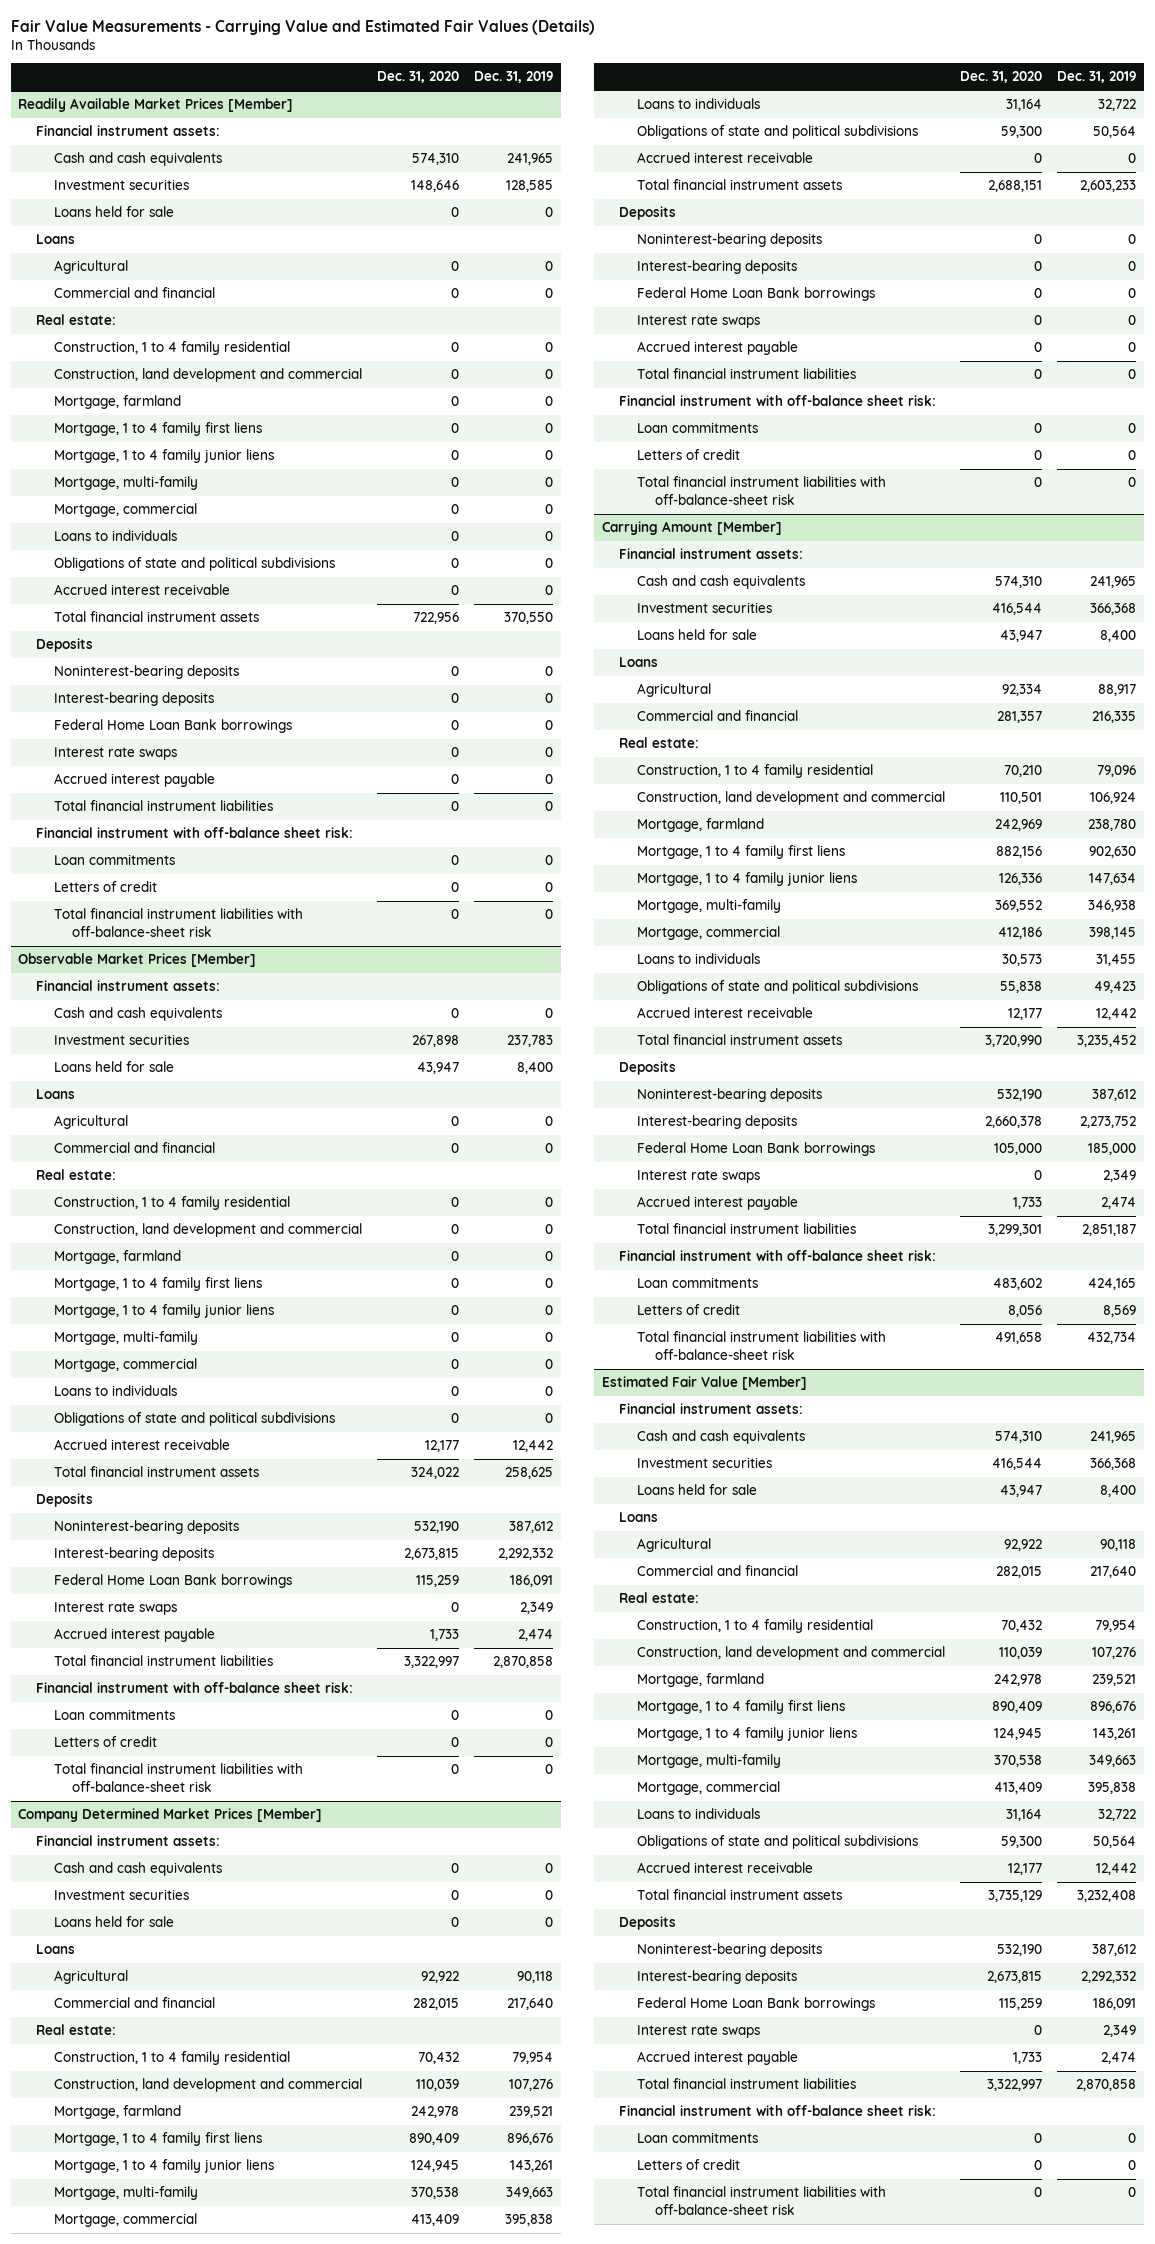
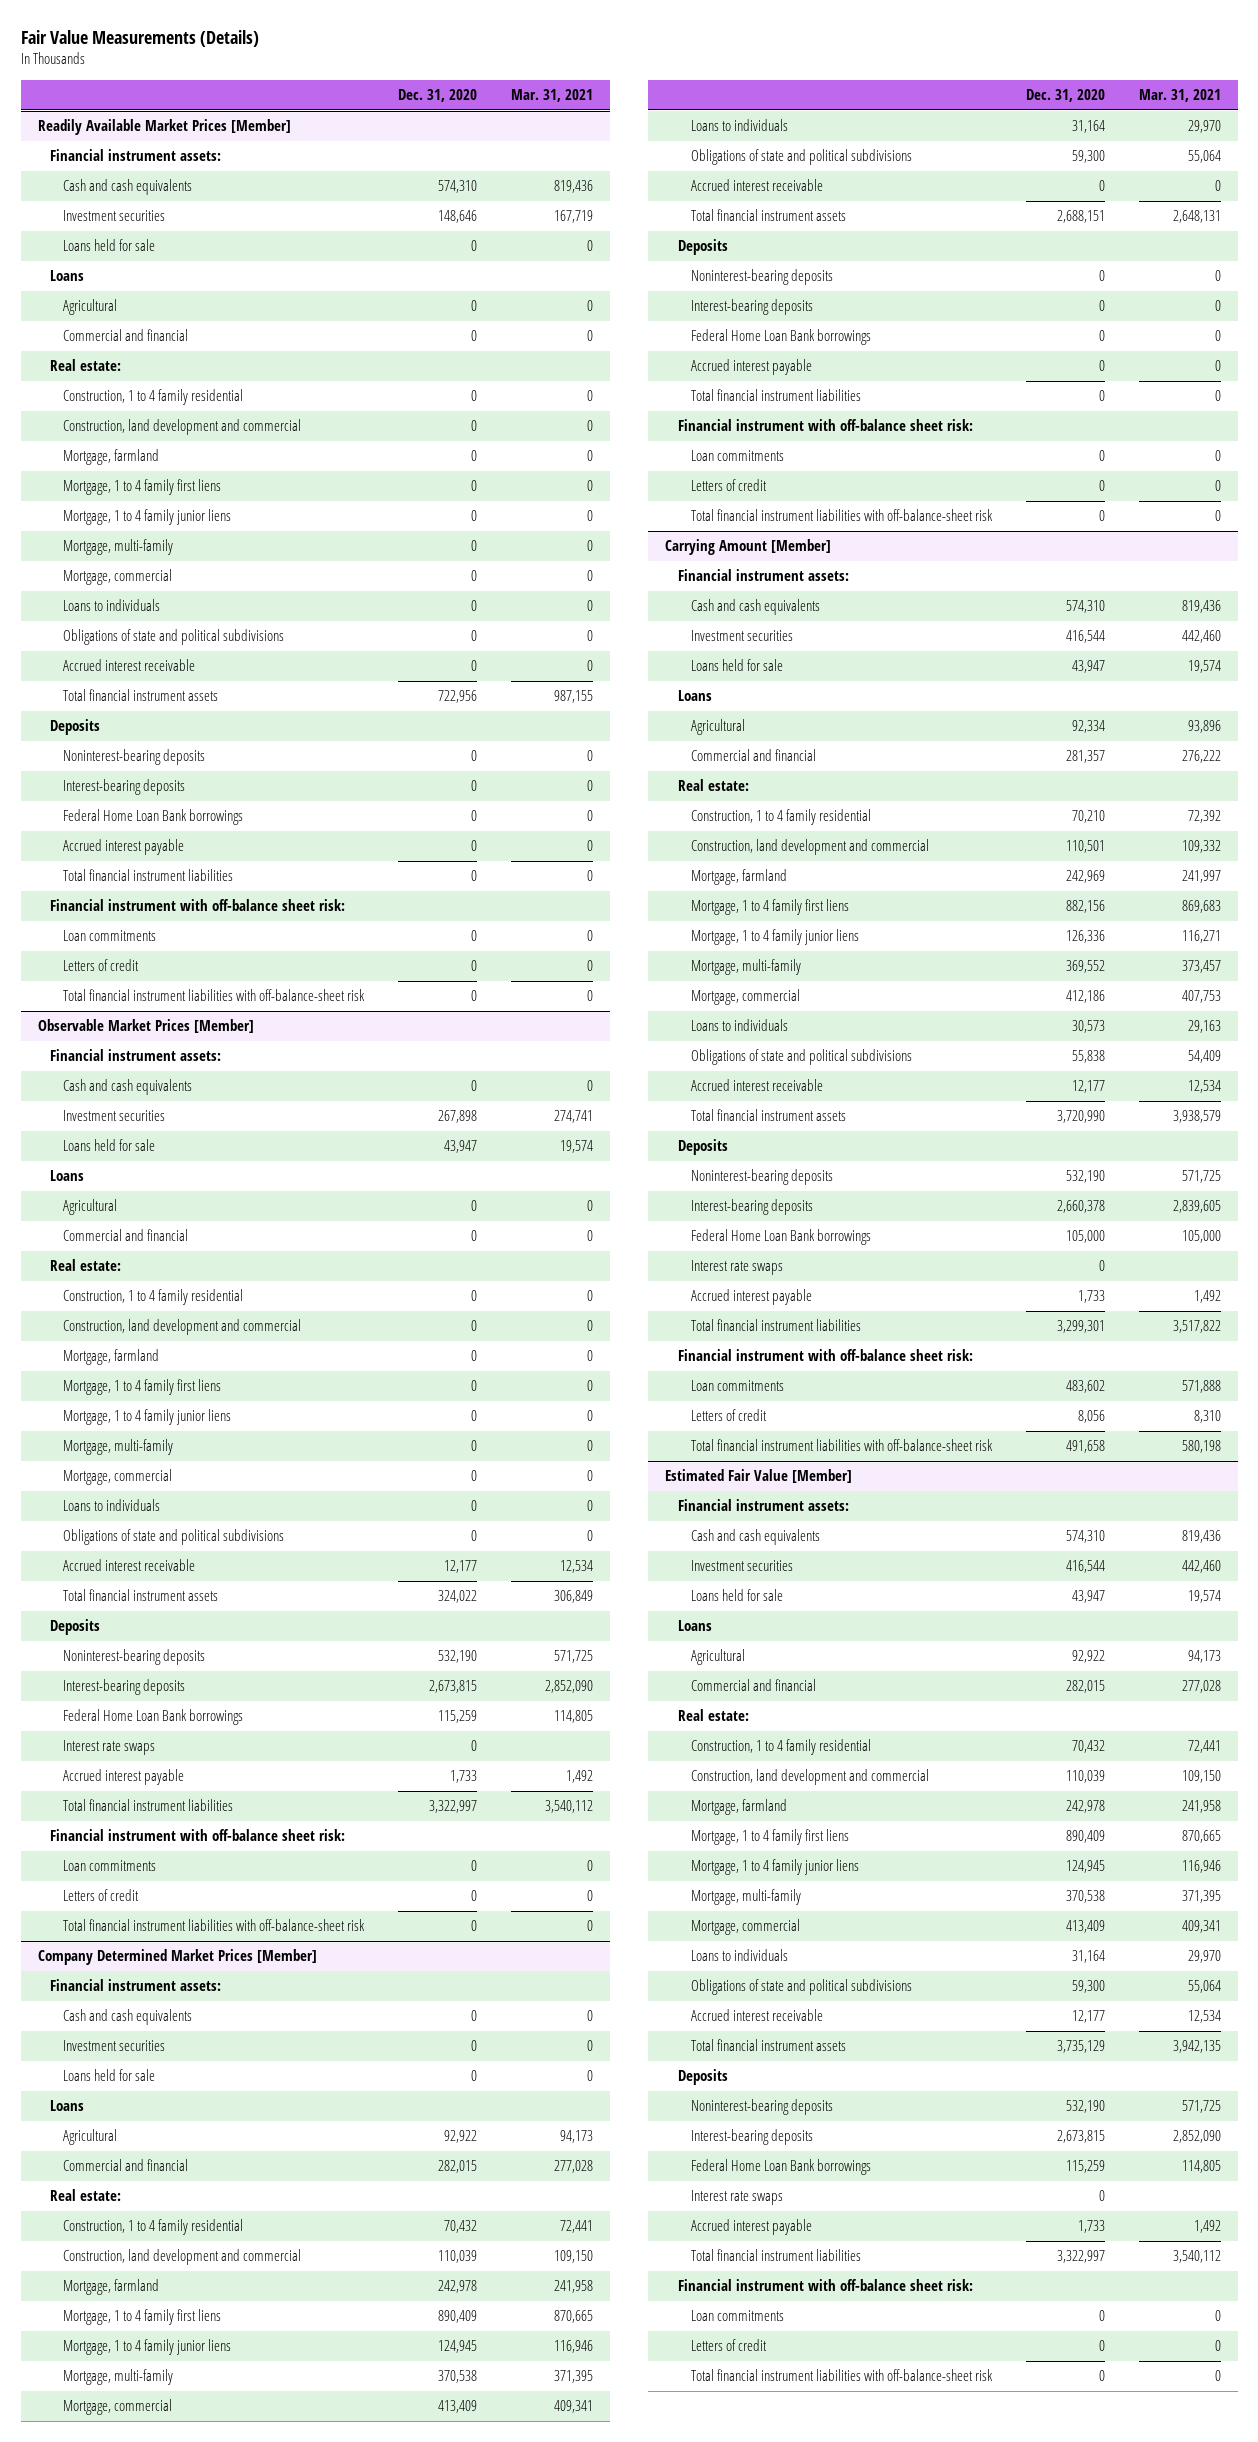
[10,19,595,35] Fair Value Measurements - Carrying Value and Estimated Fair Values (Details) -> [20,30,259,48] Fair Value Measurements (Details)
[474,71,554,84] Dec. 31, 2019 -> none
none -> [511,89,594,103] Mar. 31, 2021
[54,747,178,761] Interest rate swaps -> none
[637,315,761,329] Interest rate swaps -> none

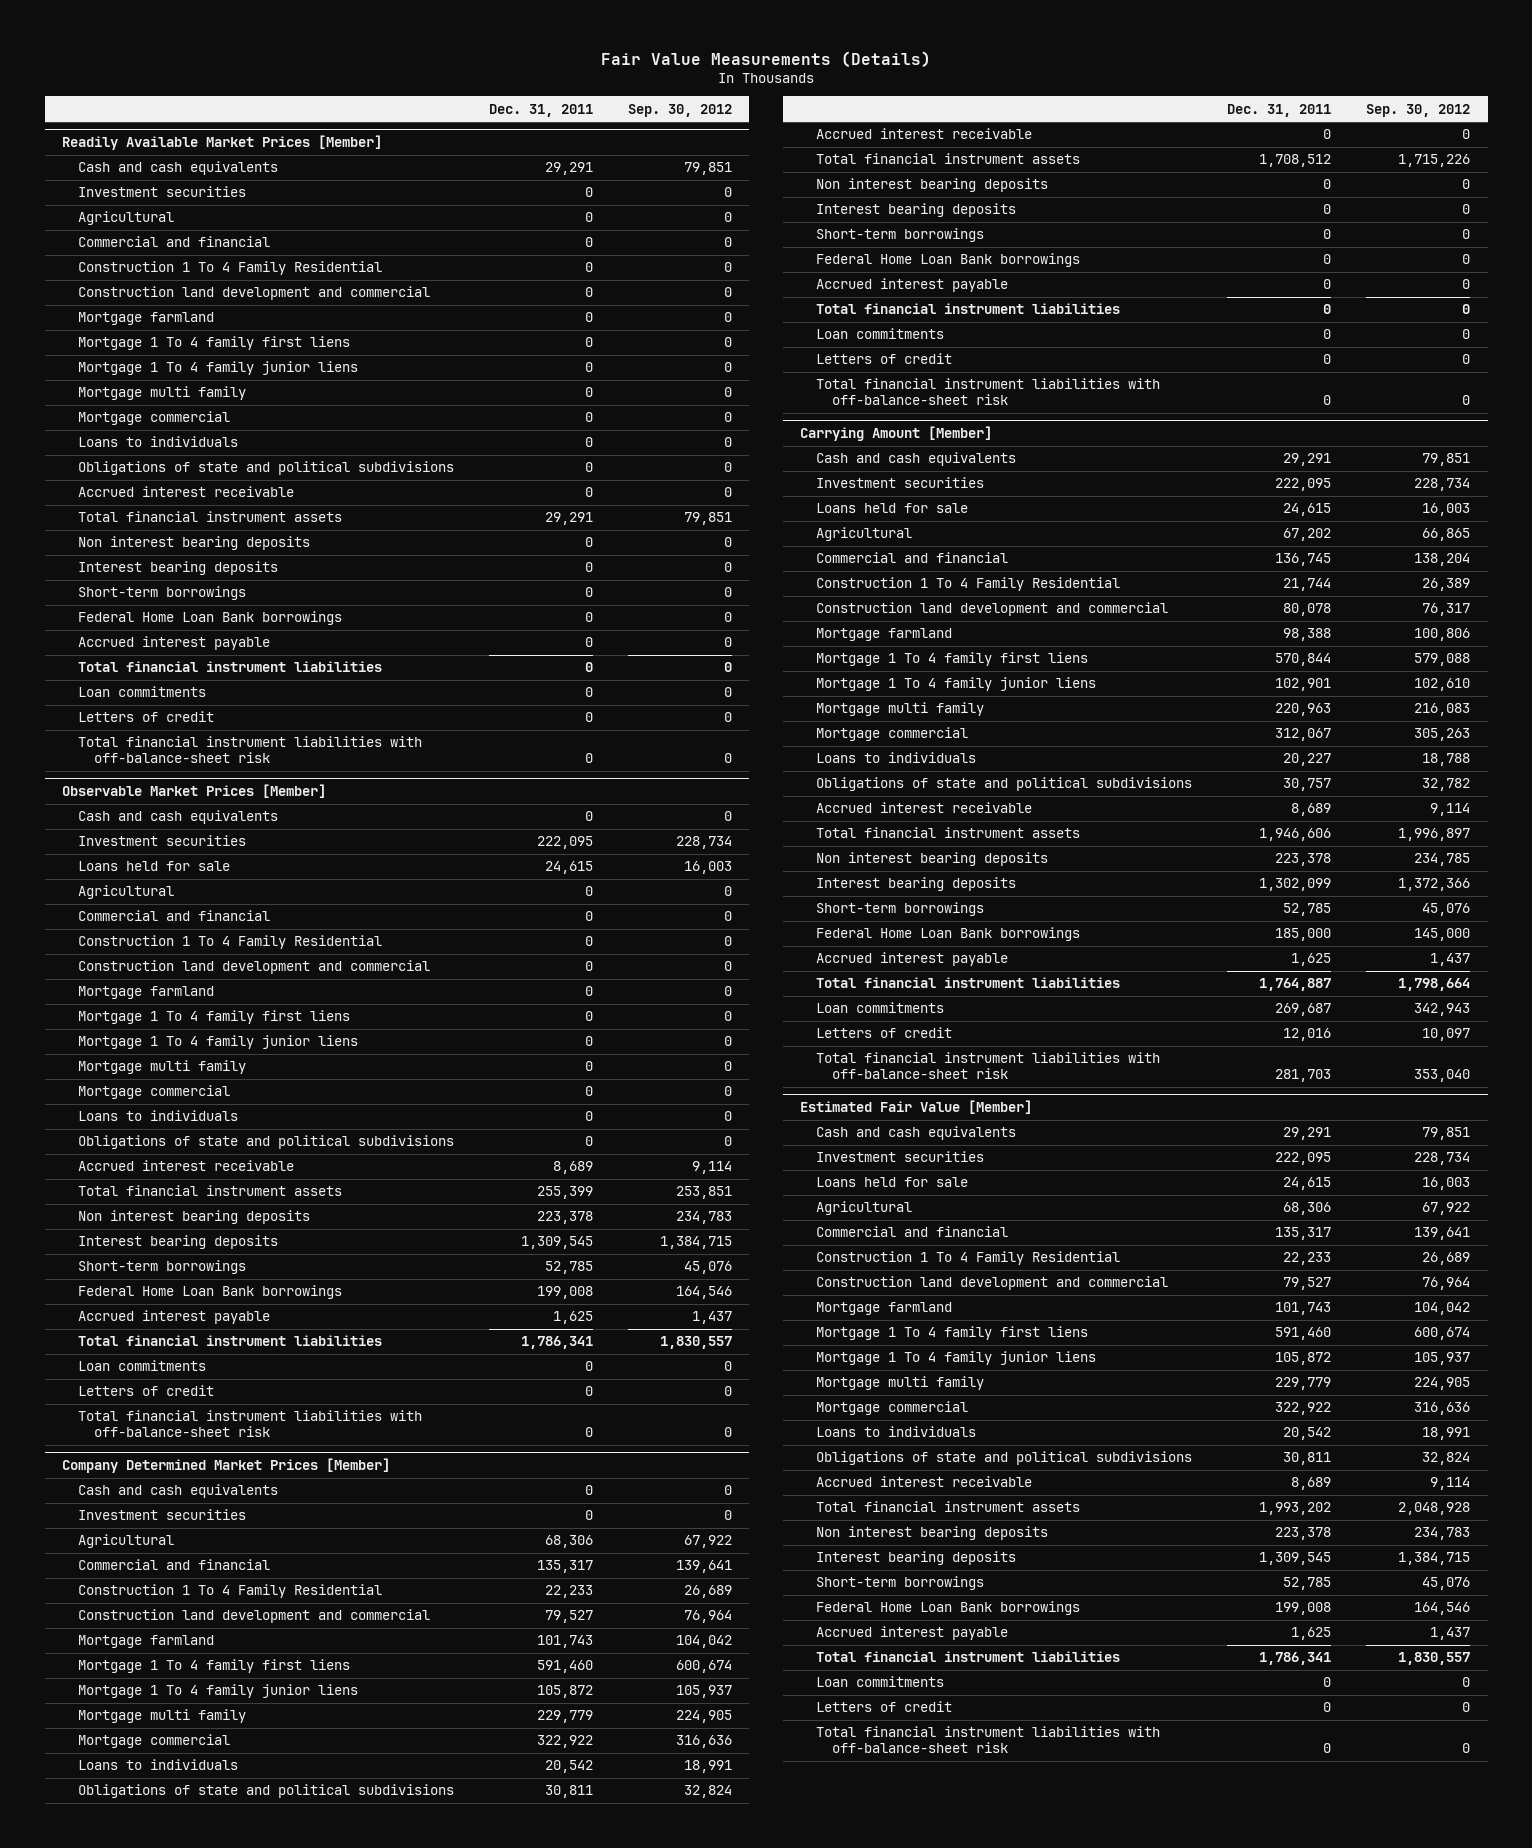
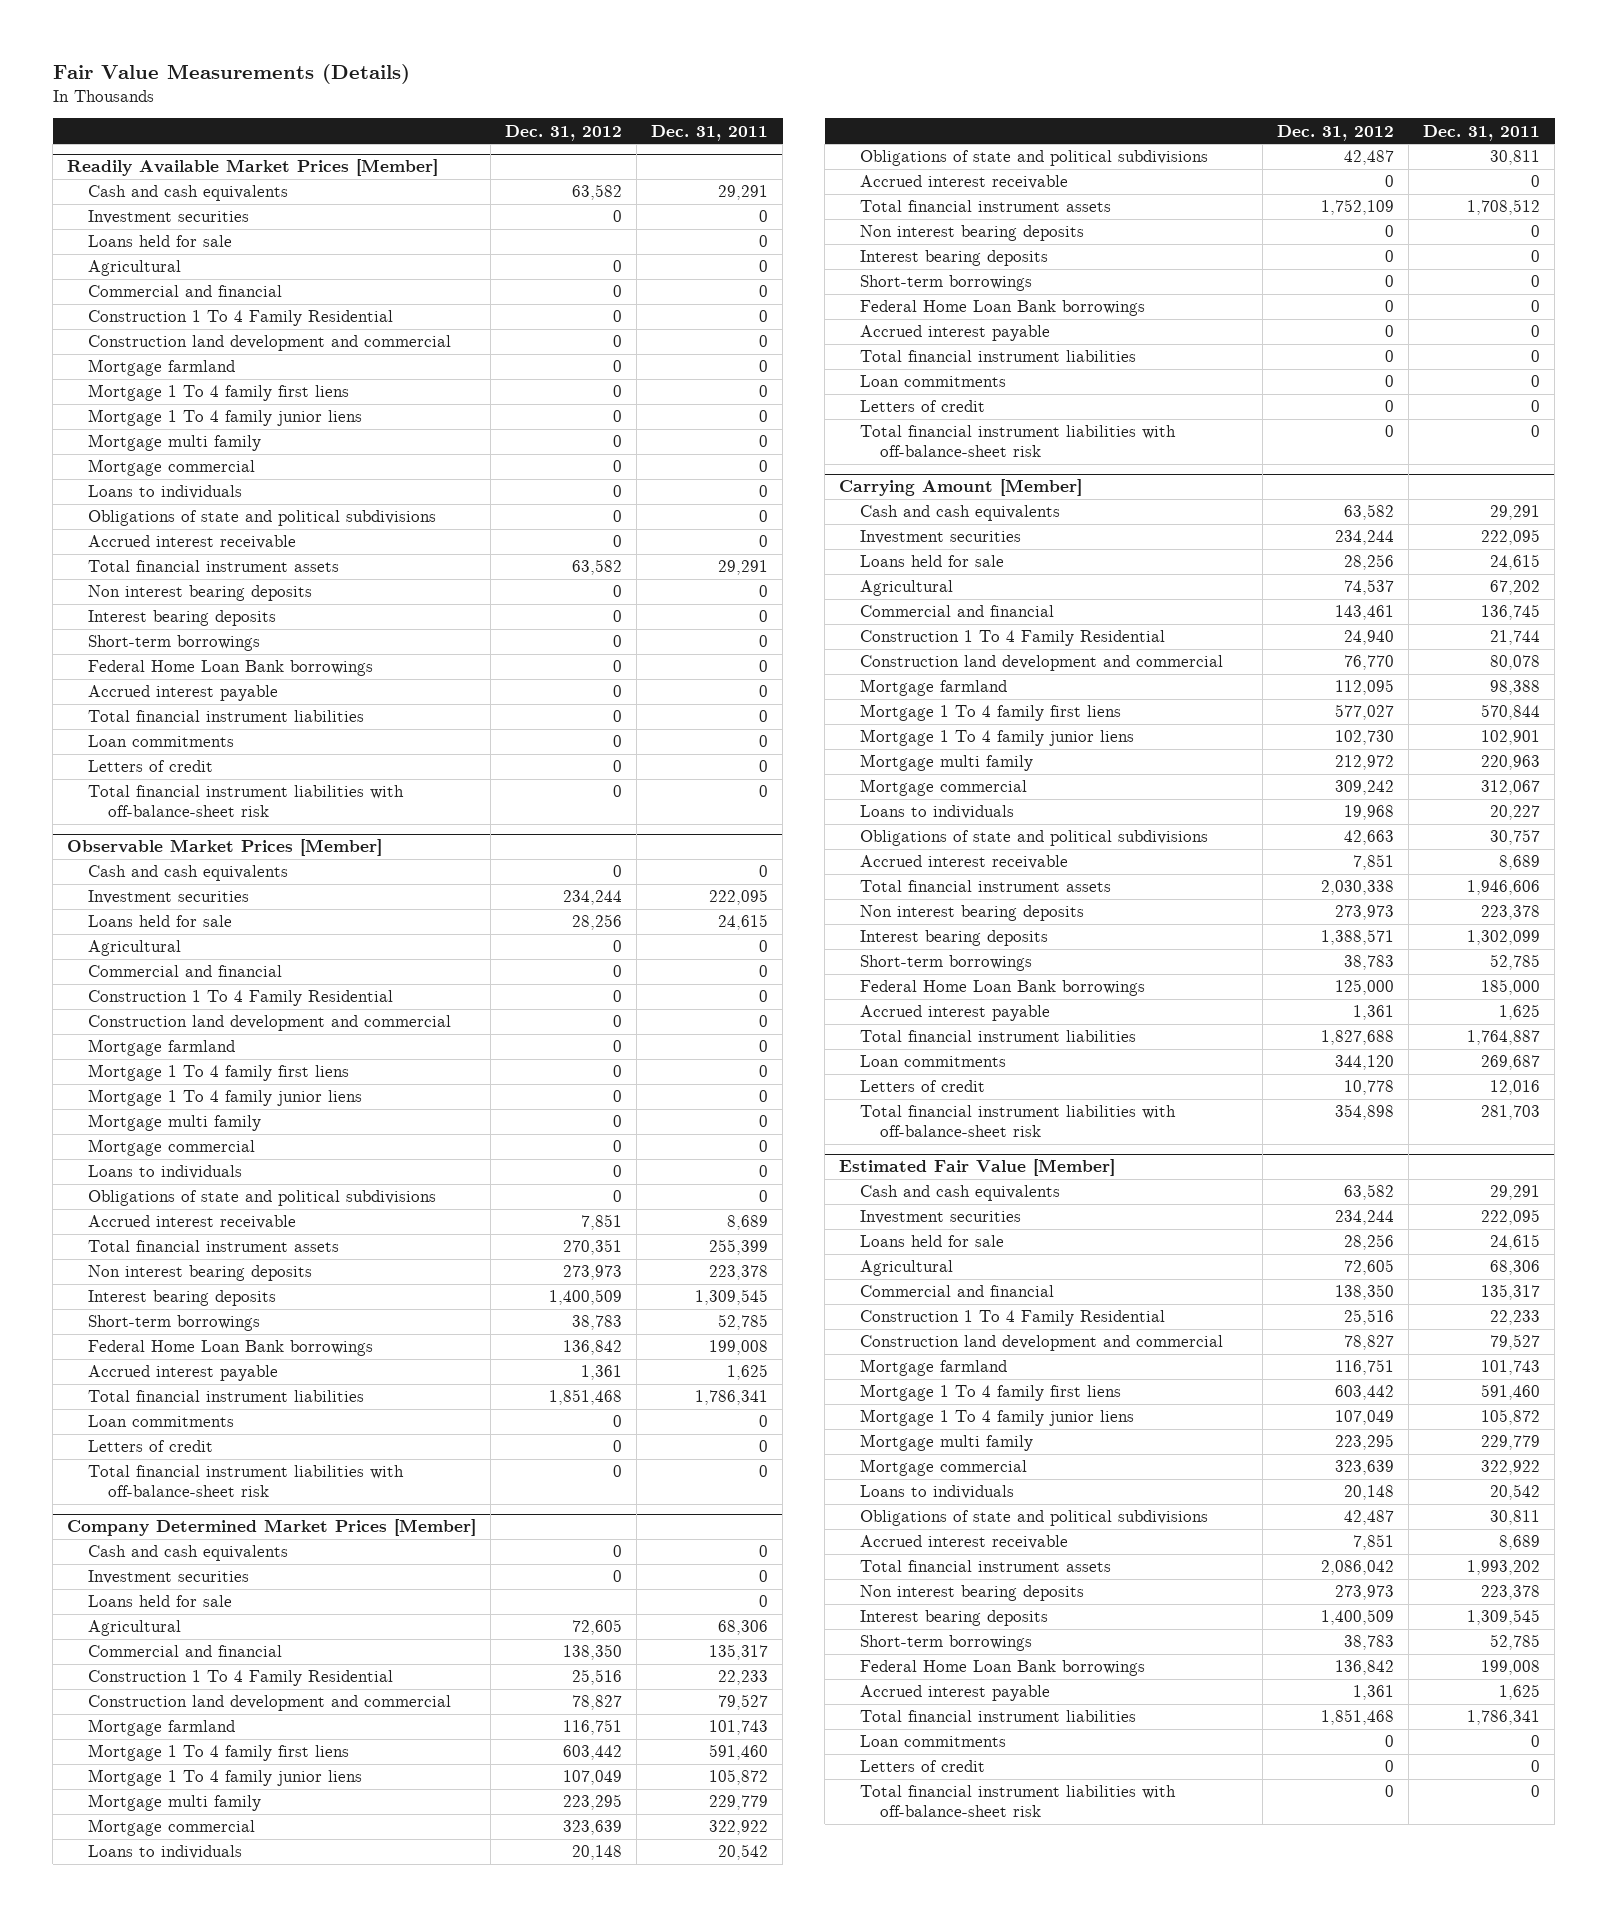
[627,103,732,117] Sep. 30, 2012 -> none
none -> [505,124,623,141] Dec. 31, 2012
none -> [87,235,232,248] Loans held for sale
none -> [87,1595,232,1608] Loans held for sale

